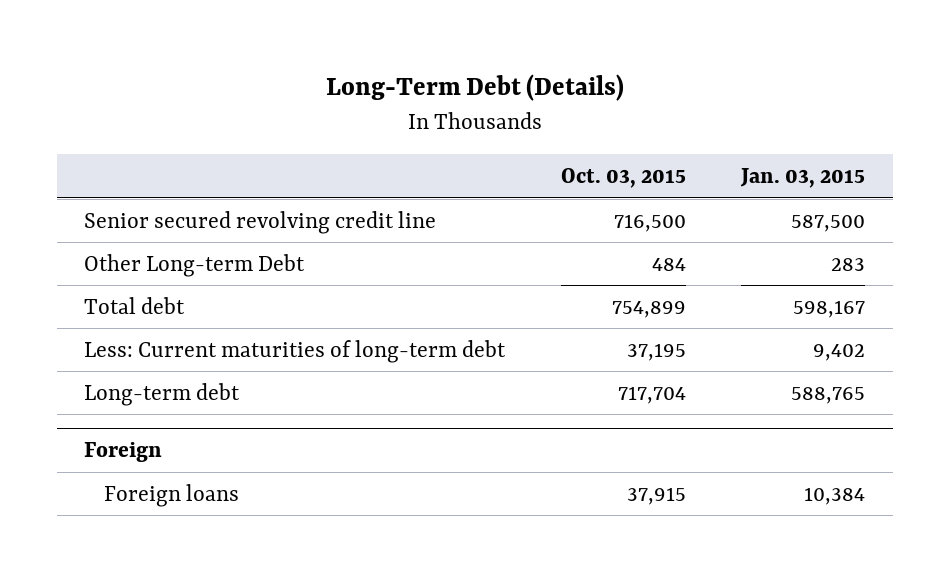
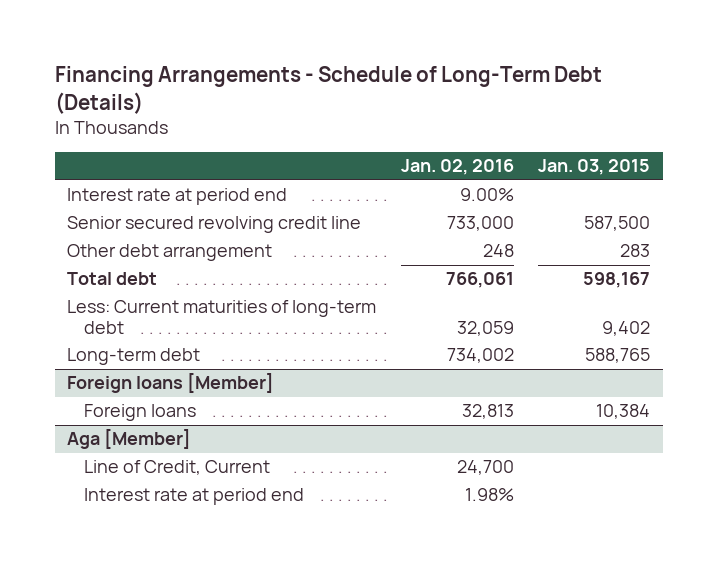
[325,74,624,102] Long-Term Debt (Details) -> [54,66,602,115] Financing Arrangements - Schedule of Long-Term Debt (Details)
[560,167,686,188] Oct. 03, 2015 -> none
none -> [400,159,514,176] Jan. 02, 2016
none -> [67,188,288,206] Interest rate at period end
[84,253,306,277] Other Long-term Debt -> [67,244,273,262] Other debt arrangement
[84,442,163,463] Foreign -> [67,373,275,394] Foreign loans [Member]
none -> [67,429,192,450] Aga [Member]
none -> [84,460,271,476] Line of Credit, Current
none -> [84,488,305,506] Interest rate at period end

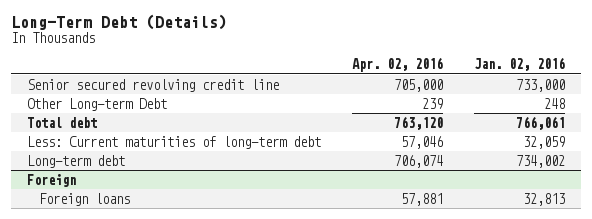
[54,66,602,115] Financing Arrangements - Schedule of Long-Term Debt (Details) -> [10,14,227,31] Long-Term Debt (Details)
[538,159,651,176] Jan. 03, 2015 -> none
none -> [352,57,444,73] Apr. 02, 2016
[67,188,288,206] Interest rate at period end -> none
[67,244,273,262] Other debt arrangement -> [26,97,167,111] Other Long-term Debt
[67,373,275,394] Foreign loans [Member] -> [26,173,76,187] Foreign
[67,429,192,450] Aga [Member] -> none
[84,460,271,476] Line of Credit, Current -> none
[84,488,305,506] Interest rate at period end -> none

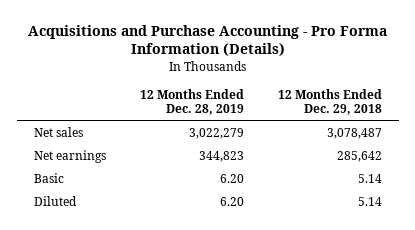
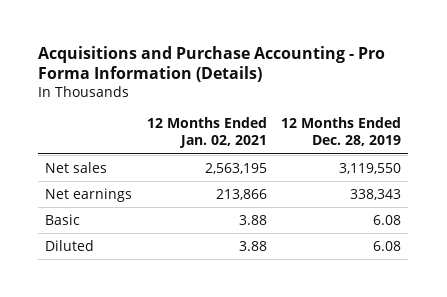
[277,88,382,116] 12 Months Ended Dec. 29, 2018 -> none
none -> [146,117,267,149] 12 Months Ended Jan. 02, 2021
[188,127,244,139] 3,022,279 -> [339,162,402,174] 3,119,550
[198,150,244,162] 344,823 -> [350,188,402,200] 338,343
[219,173,244,183] 6.20 -> [373,214,402,225] 6.08
[219,196,244,206] 6.20 -> [373,240,402,251] 6.08

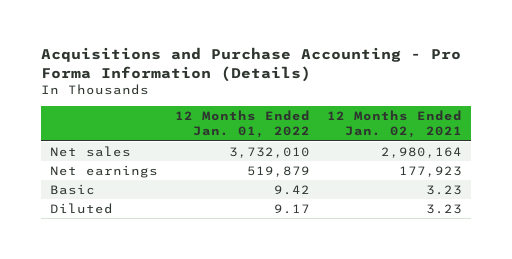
[281,117,402,147] 12 Months Ended Dec. 28, 2019 -> none
none -> [174,110,310,139] 12 Months Ended Jan. 01, 2022
[204,162,267,174] 2,563,195 -> [380,146,462,158] 2,980,164
[215,188,267,200] 213,866 -> [398,165,462,177] 177,923
[238,214,267,225] 3.88 -> [425,184,462,195] 3.23
[238,240,267,251] 3.88 -> [425,203,462,214] 3.23

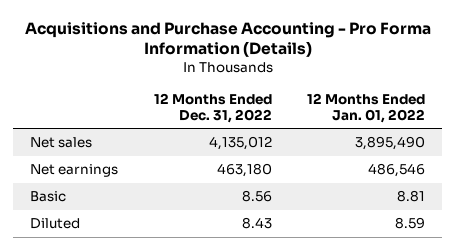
[326,110,462,139] 12 Months Ended Jan. 02, 2021 -> none
none -> [153,92,272,123] 12 Months Ended Dec. 31, 2022
[228,146,310,158] 3,732,010 -> [354,136,425,151] 3,895,490
[246,165,310,177] 519,879 -> [367,163,425,178] 486,546
[273,184,310,195] 9.42 -> [396,190,425,203] 8.81
[273,203,310,214] 9.17 -> [394,217,425,230] 8.59

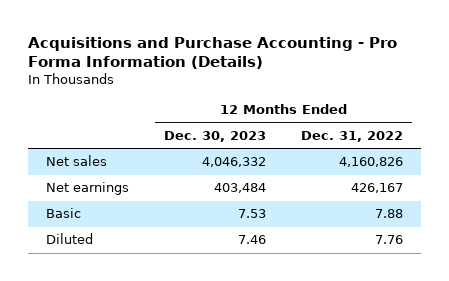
[306,92,425,123] 12 Months Ended Jan. 01, 2022 -> none
none -> [164,130,267,142] Dec. 30, 2023
[208,136,272,151] 4,135,012 -> [339,157,404,168] 4,160,826
[216,163,272,178] 463,180 -> [351,183,404,194] 426,167
[241,190,272,203] 8.56 -> [375,209,404,219] 7.88
[241,217,272,230] 8.43 -> [375,235,404,245] 7.76

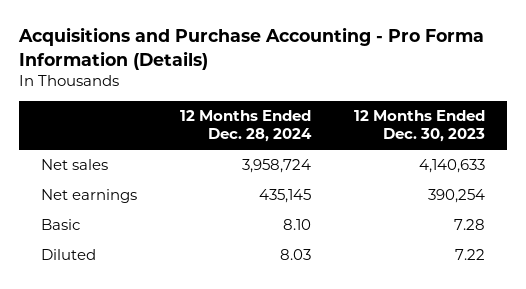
[301,130,404,142] Dec. 31, 2022 -> none
none -> [179,110,312,143] 12 Months Ended Dec. 28, 2024
[202,157,267,168] 4,046,332 -> [419,159,486,174] 4,140,633
[214,183,267,194] 403,484 -> [428,189,486,204] 390,254
[238,209,267,219] 7.53 -> [454,219,486,231] 7.28
[238,235,267,245] 7.46 -> [455,249,486,261] 7.22

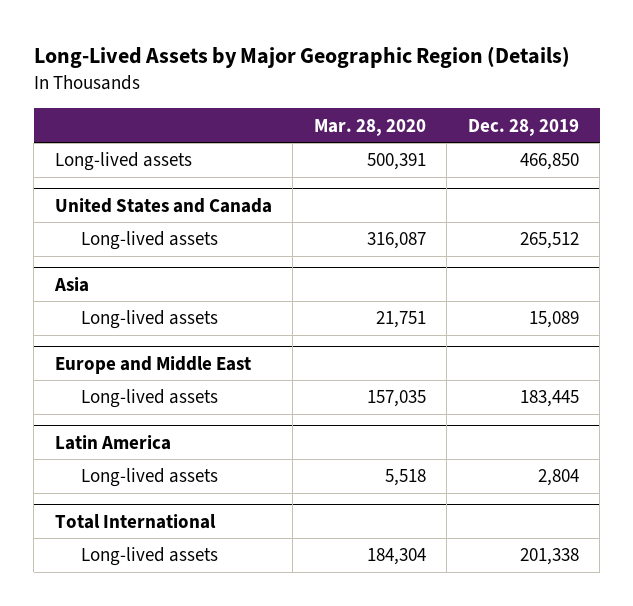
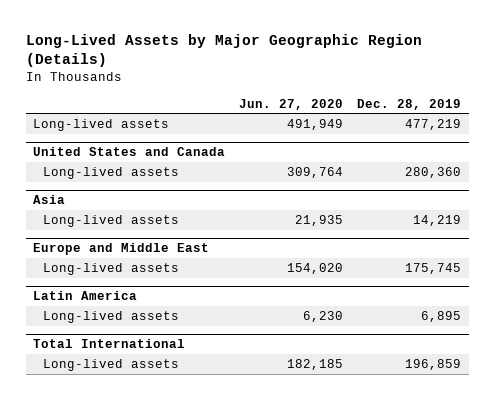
[313,118,426,136] Mar. 28, 2020 -> none
none -> [239,98,344,110] Jun. 27, 2020
[519,153,579,171] 466,850 -> [405,119,462,131] 477,219
[519,232,579,250] 265,512 -> [405,167,462,179] 280,360
[528,311,579,329] 15,089 -> [413,215,462,227] 14,219
[519,390,579,408] 183,445 -> [405,263,462,275] 175,745
[537,469,579,487] 2,804 -> [421,311,462,323] 6,895
[519,548,579,566] 201,338 -> [405,359,462,371] 196,859

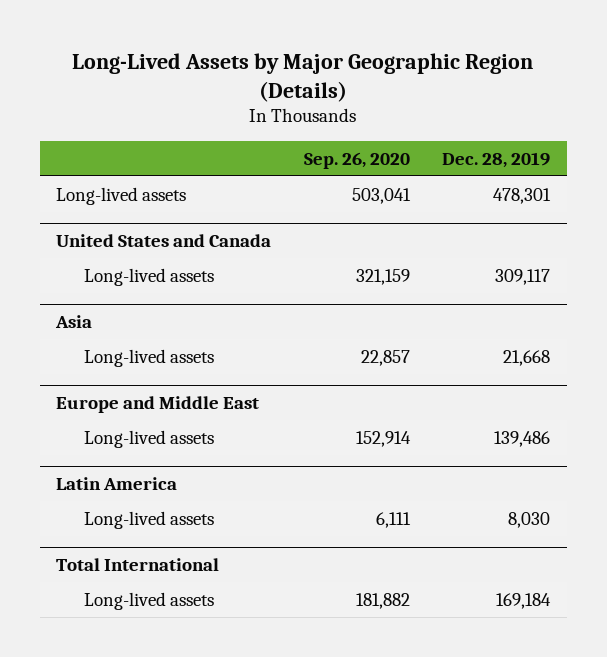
[239,98,344,110] Jun. 27, 2020 -> none
none -> [303,151,410,169] Sep. 26, 2020
[405,119,462,131] 477,219 -> [493,187,552,204] 478,301
[405,167,462,179] 280,360 -> [495,268,551,285] 309,117
[413,215,462,227] 14,219 -> [503,349,551,366] 21,668
[405,263,462,275] 175,745 -> [494,430,551,447] 139,486
[421,311,462,323] 6,895 -> [508,511,551,528] 8,030
[405,359,462,371] 196,859 -> [496,592,552,609] 169,184

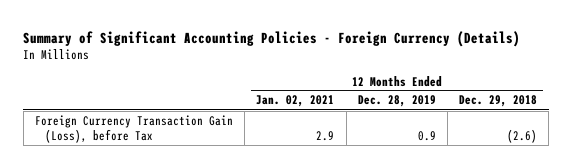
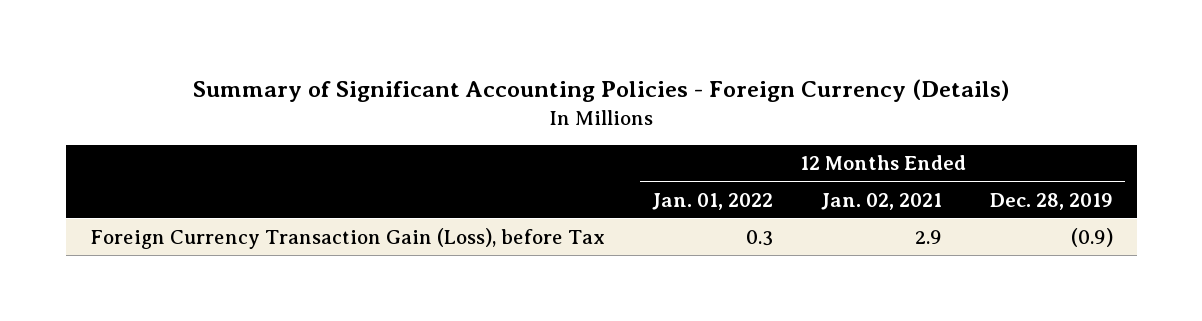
[459,95,538,108] Dec. 29, 2018 -> none
none -> [652,192,774,210] Jan. 01, 2022
[417,131,436,142] 0.9 -> [1070,228,1113,248] (0.9)

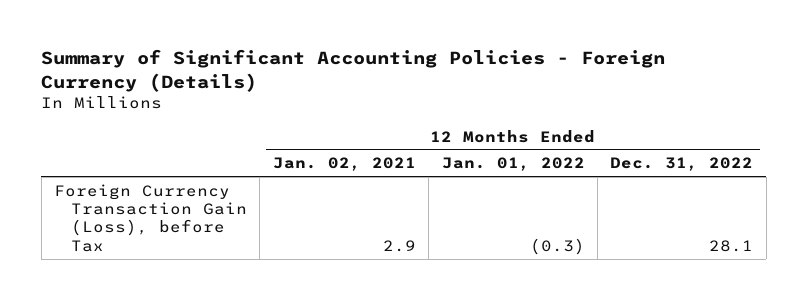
[989,192,1113,210] Dec. 28, 2019 -> none
none -> [610,157,754,172] Dec. 31, 2022
[746,230,774,247] 0.3 -> [529,237,585,255] (0.3)

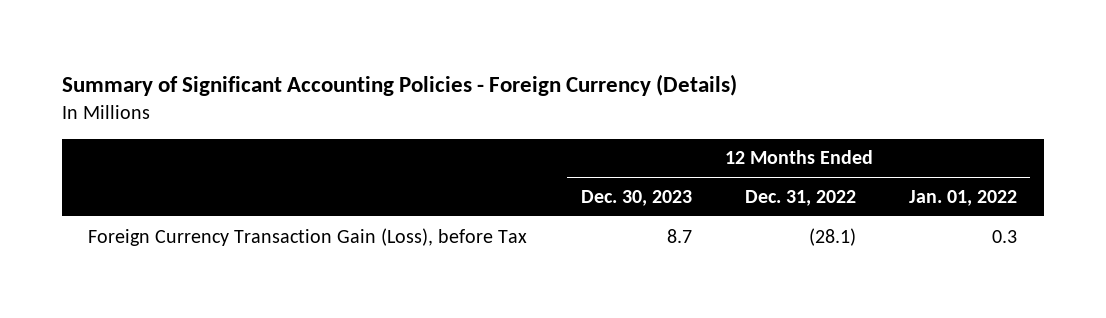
[272,157,416,172] Jan. 02, 2021 -> none
none -> [580,189,692,206] Dec. 30, 2023
[529,237,585,255] (0.3) -> [992,229,1018,243] 0.3
[709,239,754,252] 28.1 -> [808,227,856,246] (28.1)

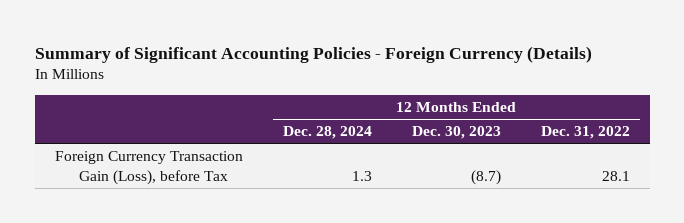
[909,189,1018,206] Jan. 01, 2022 -> none
none -> [282,126,372,140] Dec. 28, 2024
[666,228,692,243] 8.7 -> [470,169,501,185] (8.7)
[808,227,856,246] (28.1) -> [601,170,630,181] 28.1

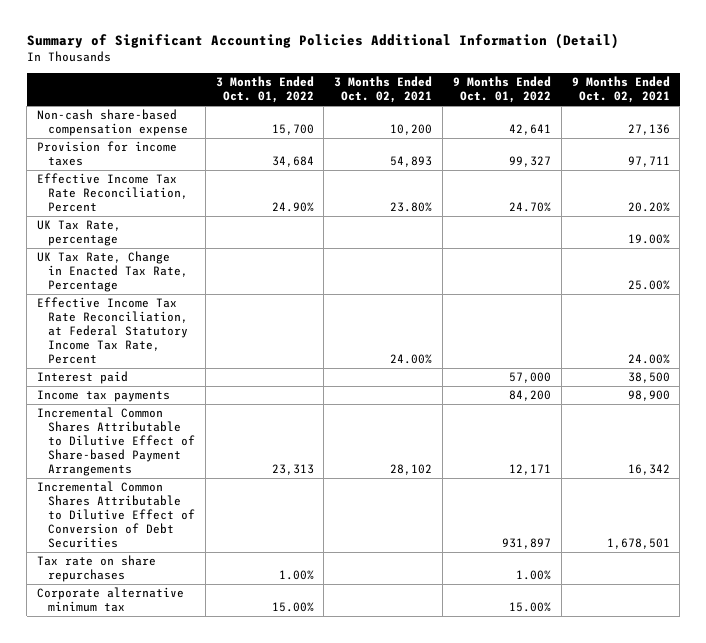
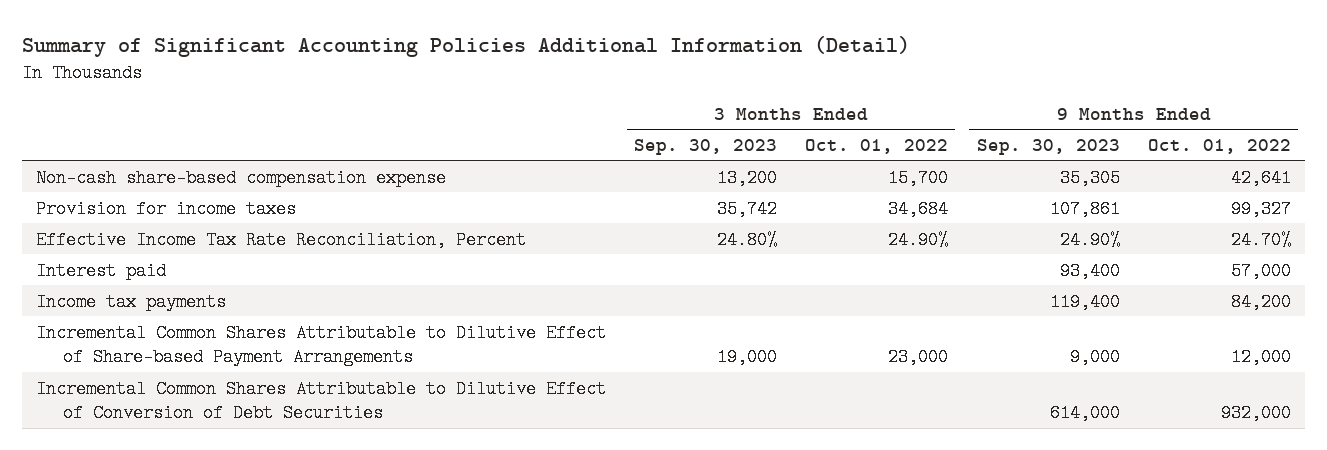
[334,76,433,104] 3 Months Ended Oct. 02, 2021 -> none
[571,76,670,104] 9 Months Ended Oct. 02, 2021 -> none
none -> [634,138,778,155] Sep. 30, 2023
none -> [976,138,1120,155] Sep. 30, 2023
[36,220,121,247] UK Tax Rate, percentage -> none
[36,251,188,293] UK Tax Rate, Change in Enacted Tax Rate, Percentage -> none
[36,297,188,364] Effective Income Tax Rate Reconciliation, at Federal Statutory Income Tax Rate, Percent -> none
[36,555,156,583] Tax rate on share repurchases -> none
[36,587,184,613] Corporate alternative minimum tax -> none
[271,463,314,475] 23,313 -> [888,348,949,367] 23,000
[508,463,551,475] 12,171 -> [1230,348,1291,367] 12,000
[501,537,551,549] 931,897 -> [1220,404,1291,423] 932,000

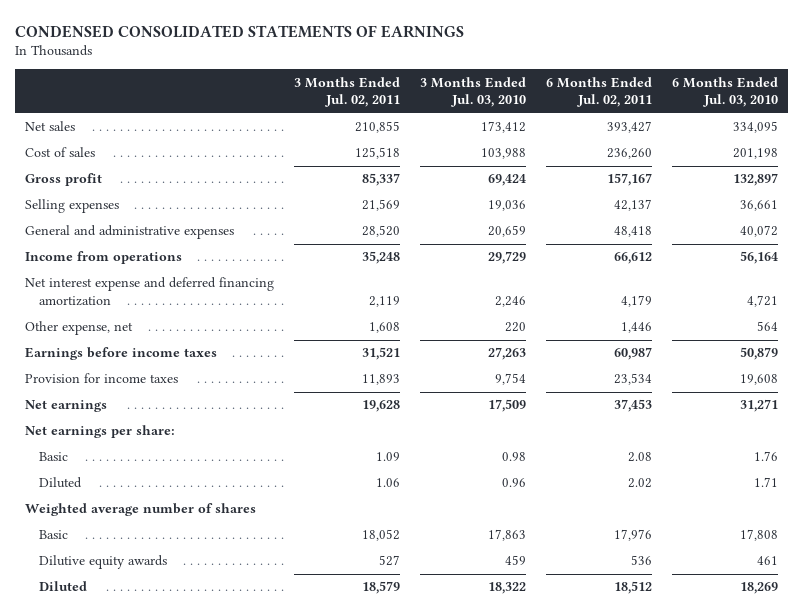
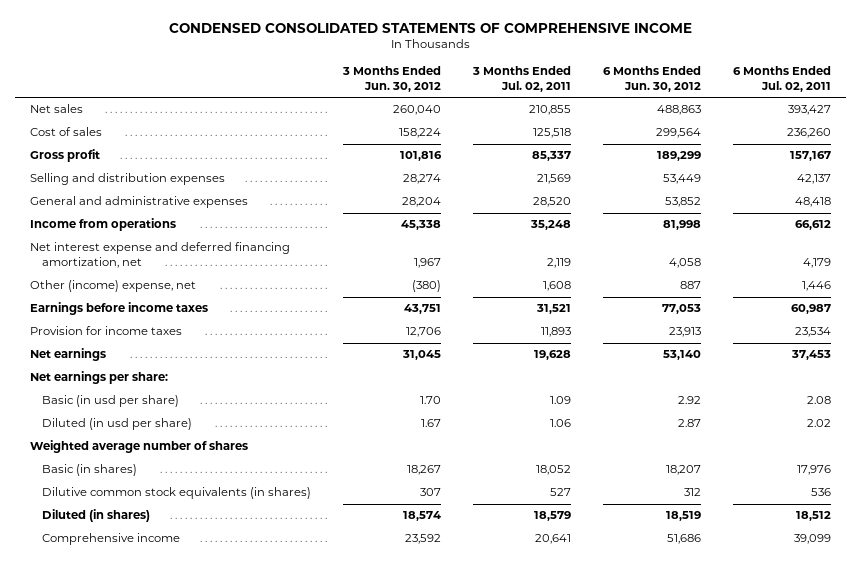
[15,24,465,38] CONDENSED CONSOLIDATED STATEMENTS OF EARNINGS -> [168,22,692,33] CONDENSED CONSOLIDATED STATEMENTS OF COMPREHENSIVE INCOME
[420,76,527,108] 3 Months Ended Jul. 03, 2010 -> none
[672,76,779,108] 6 Months Ended Jul. 03, 2010 -> none
none -> [342,66,442,93] 3 Months Ended Jun. 30, 2012
none -> [602,66,701,93] 6 Months Ended Jun. 30, 2012
[25,199,120,214] Selling expenses -> [30,173,226,186] Selling and distribution expenses
[25,277,275,307] Net interest expense and deferred financing amortization -> [30,242,291,269] Net interest expense and deferred financing amortization, net
[25,321,134,336] Other expense, net -> [30,280,197,293] Other (income) expense, net
[39,452,69,462] Basic -> [42,395,180,408] Basic (in usd per share)
[39,477,83,489] Diluted -> [42,418,193,431] Diluted (in usd per share)
[39,530,69,540] Basic -> [42,464,138,477] Basic (in shares)
[39,555,168,570] Dilutive equity awards -> [42,487,312,500] Dilutive common stock equivalents (in shares)
[39,581,88,592] Diluted -> [42,509,151,523] Diluted (in shares)
none -> [42,533,181,546] Comprehensive income

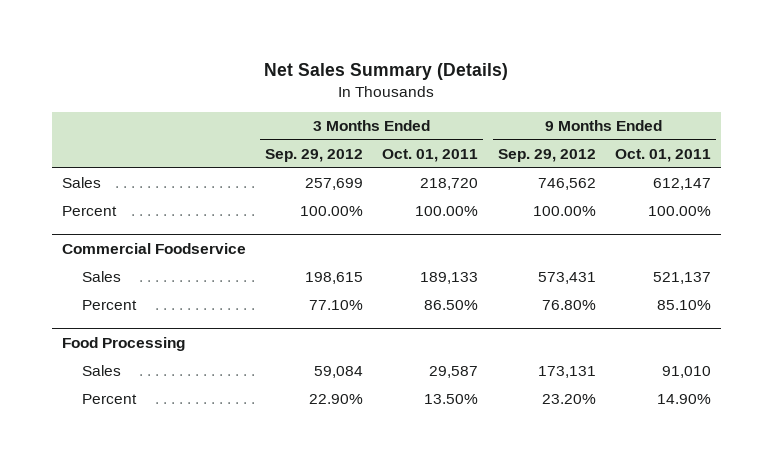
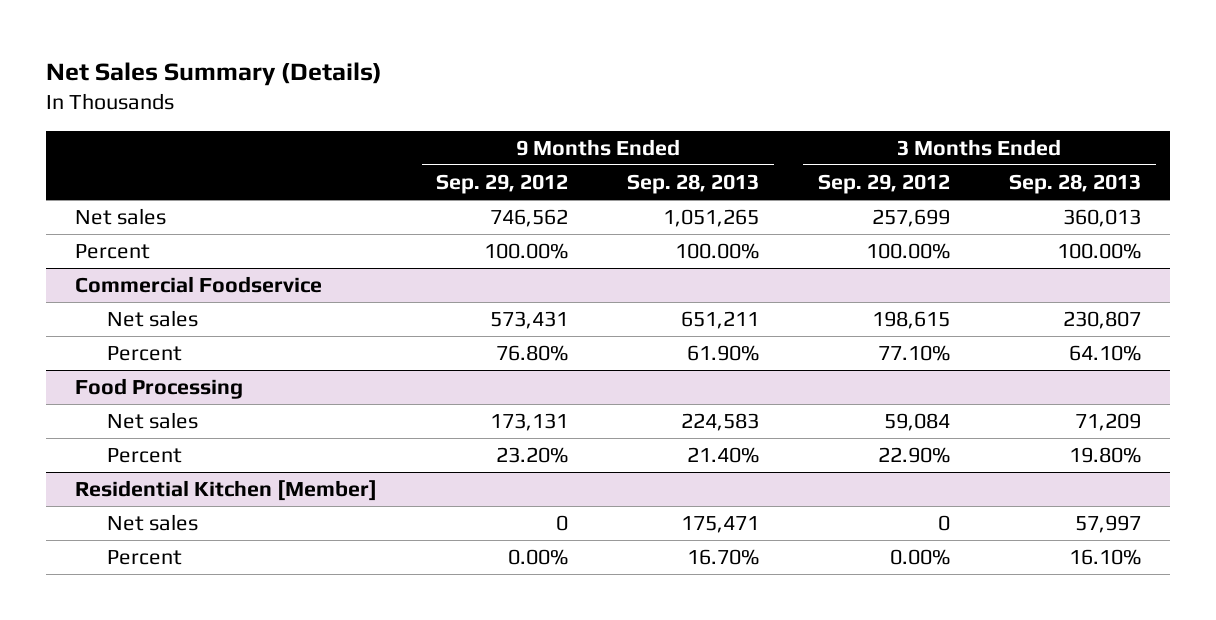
[382,149,479,163] Oct. 01, 2011 -> none
[614,149,711,163] Oct. 01, 2011 -> none
none -> [627,174,760,195] Sep. 28, 2013
none -> [1008,174,1141,195] Sep. 28, 2013
[61,177,101,189] Sales -> [75,208,167,226] Net sales
[82,271,122,283] Sales -> [106,310,198,328] Net sales
[82,365,122,377] Sales -> [106,412,198,430] Net sales
none -> [75,480,378,502] Residential Kitchen [Member]
none -> [106,514,198,532] Net sales
none -> [106,550,182,566] Percent

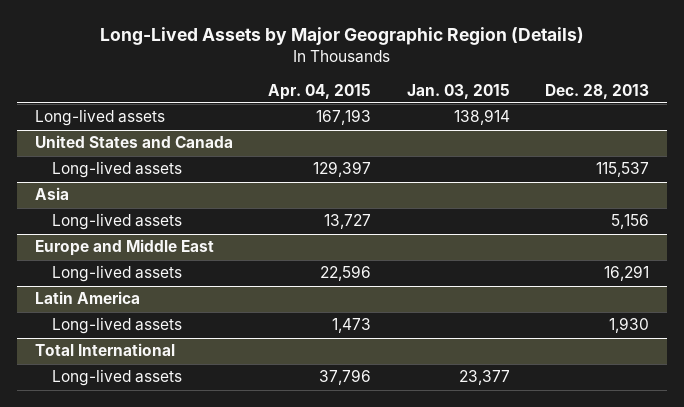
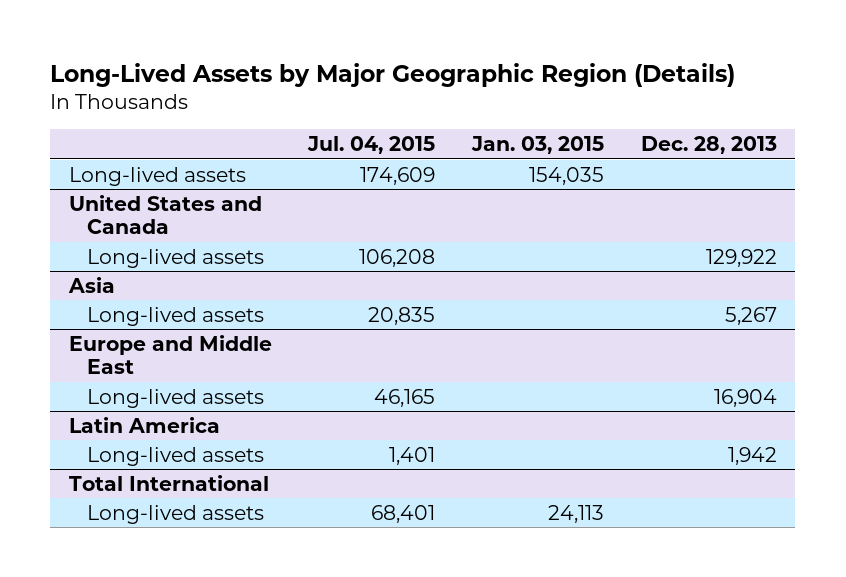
[268,83,372,100] Apr. 04, 2015 -> none
none -> [307,136,436,155] Jul. 04, 2015
[453,109,510,126] 138,914 -> [529,166,605,185] 154,035
[596,162,650,178] 115,537 -> [705,248,777,267] 129,922
[611,214,650,230] 5,156 -> [724,306,777,325] 5,267
[604,265,650,282] 16,291 -> [713,388,777,407] 16,904
[609,317,650,334] 1,930 -> [727,446,777,465] 1,942
[458,370,510,386] 23,377 -> [548,504,605,523] 24,113

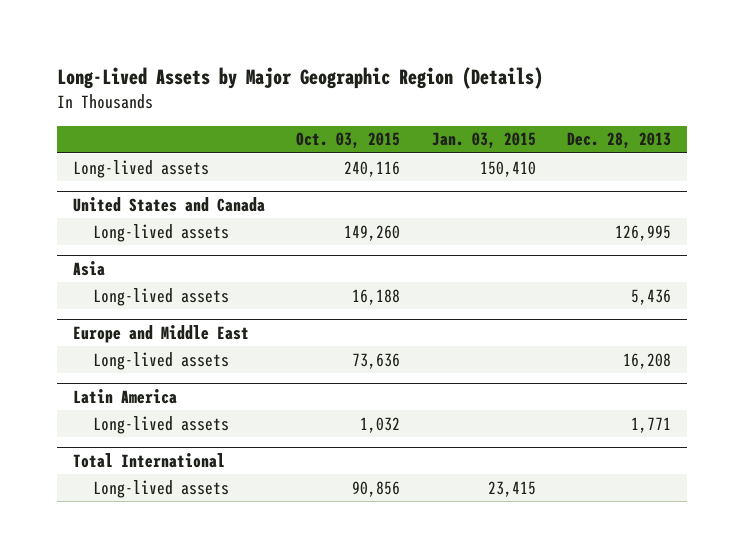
[307,136,436,155] Jul. 04, 2015 -> none
none -> [296,132,401,150] Oct. 03, 2015
[529,166,605,185] 154,035 -> [479,160,536,177] 150,410
[705,248,777,267] 129,922 -> [615,224,672,241] 126,995
[724,306,777,325] 5,267 -> [631,288,672,305] 5,436
[713,388,777,407] 16,904 -> [623,352,672,369] 16,208
[727,446,777,465] 1,942 -> [631,416,672,433] 1,771
[548,504,605,523] 24,113 -> [487,480,536,497] 23,415

